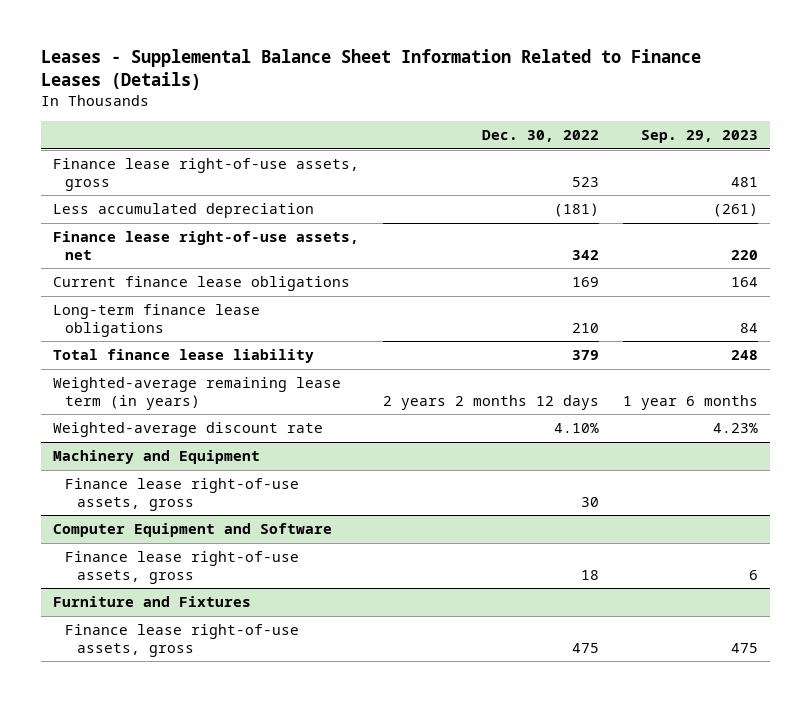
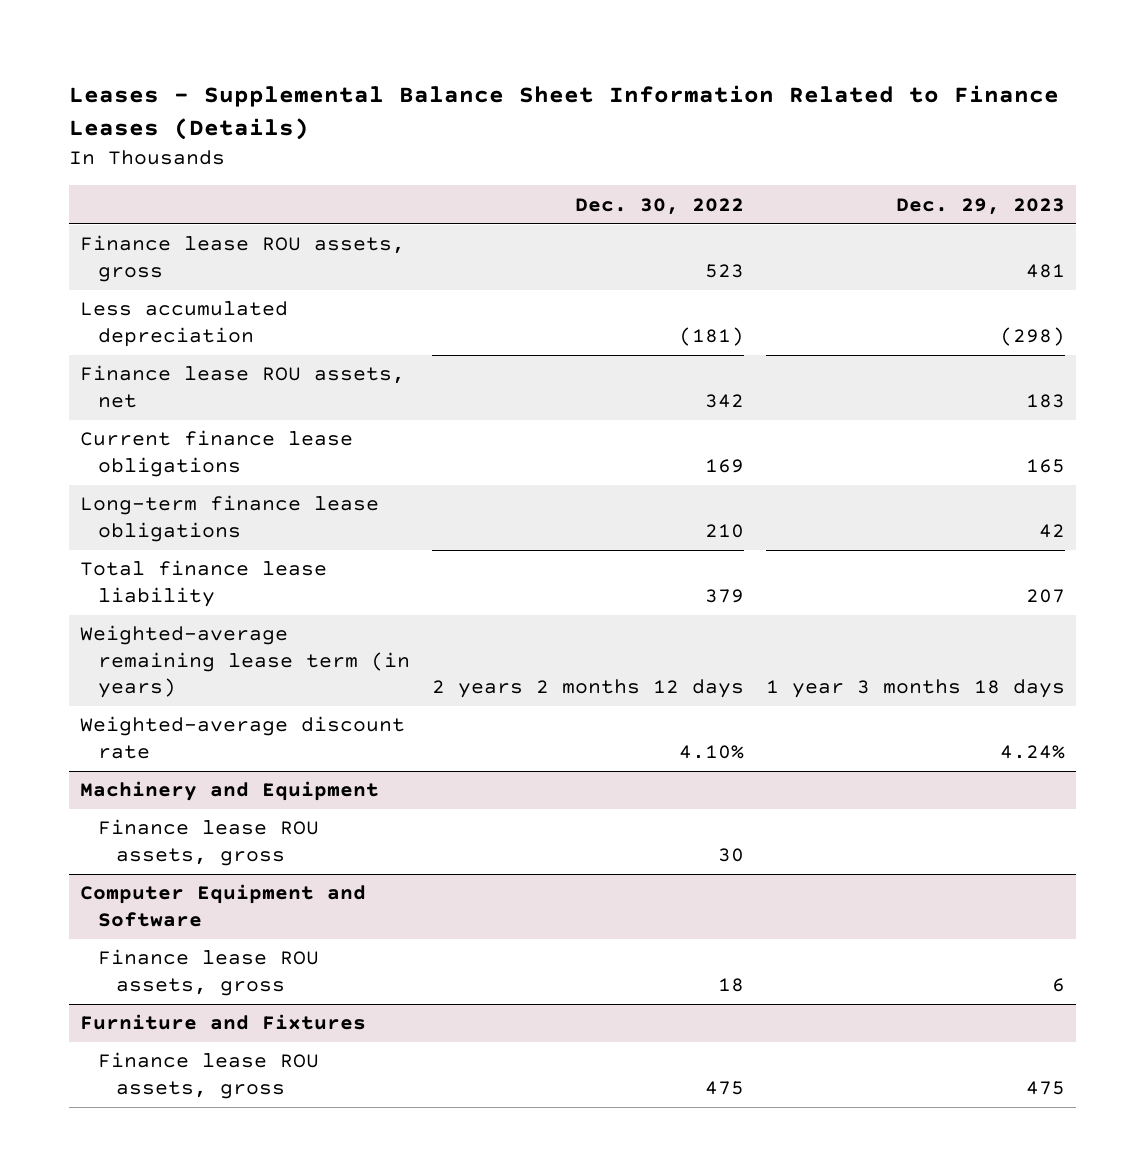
[641,130,759,144] Sep. 29, 2023 -> none
none -> [896,197,1066,215] Dec. 29, 2023
[52,158,359,191] Finance lease right-of-use assets, gross -> [80,235,406,282] Finance lease ROU assets, gross
[52,231,359,260] Finance lease right-of-use assets, net -> [80,365,406,408] Finance lease ROU assets, net
[64,478,299,511] Finance lease right-of-use assets, gross -> [98,819,320,866] Finance lease ROU assets, gross
[64,551,299,584] Finance lease right-of-use assets, gross -> [98,949,320,996] Finance lease ROU assets, gross
[64,624,299,657] Finance lease right-of-use assets, gross -> [98,1052,320,1099] Finance lease ROU assets, gross

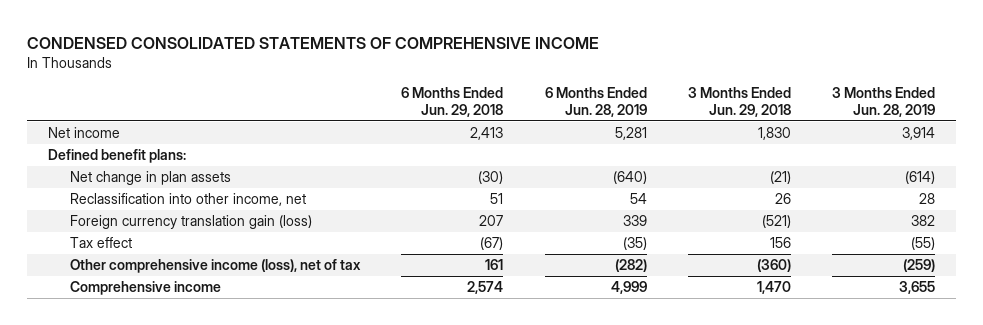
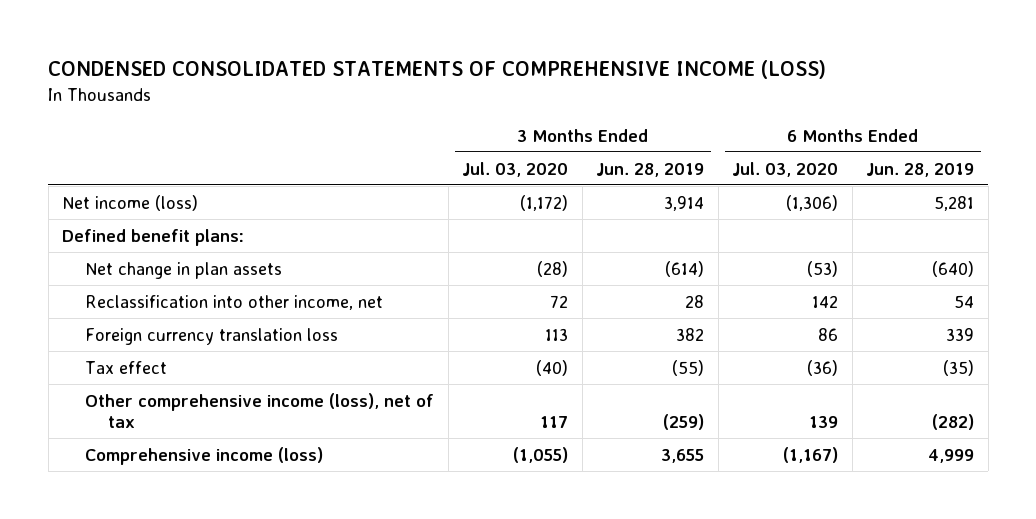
[26,36,599,49] CONDENSED CONSOLIDATED STATEMENTS OF COMPREHENSIVE INCOME -> [48,60,827,80] CONDENSED CONSOLIDATED STATEMENTS OF COMPREHENSIVE INCOME (LOSS)
[401,86,504,117] 6 Months Ended Jun. 29, 2018 -> none
[687,86,791,117] 3 Months Ended Jun. 29, 2018 -> none
none -> [462,161,569,177] Jul. 03, 2020
none -> [732,161,839,177] Jul. 03, 2020
[47,127,120,139] Net income -> [62,194,199,211] Net income (loss)
[69,215,312,230] Foreign currency translation gain (loss) -> [85,327,339,345] Foreign currency translation loss
[69,281,221,296] Comprehensive income -> [85,446,324,465] Comprehensive income (loss)

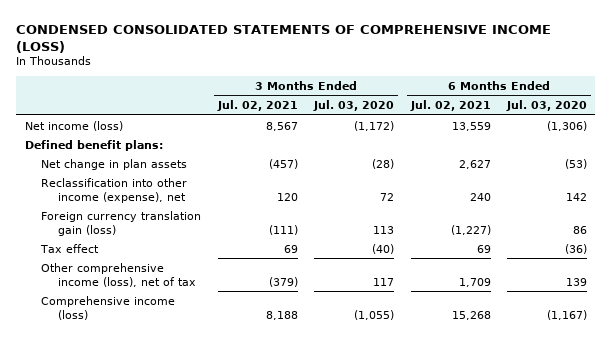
[596,162,705,177] Jun. 28, 2019 -> none
[866,162,975,177] Jun. 28, 2019 -> none
none -> [216,99,298,111] Jul. 02, 2021
none -> [409,99,491,111] Jul. 02, 2021
[85,294,384,310] Reclassification into other income, net -> [41,177,188,203] Reclassification into other income (expense), net
[85,327,339,345] Foreign currency translation loss -> [41,210,202,236] Foreign currency translation gain (loss)

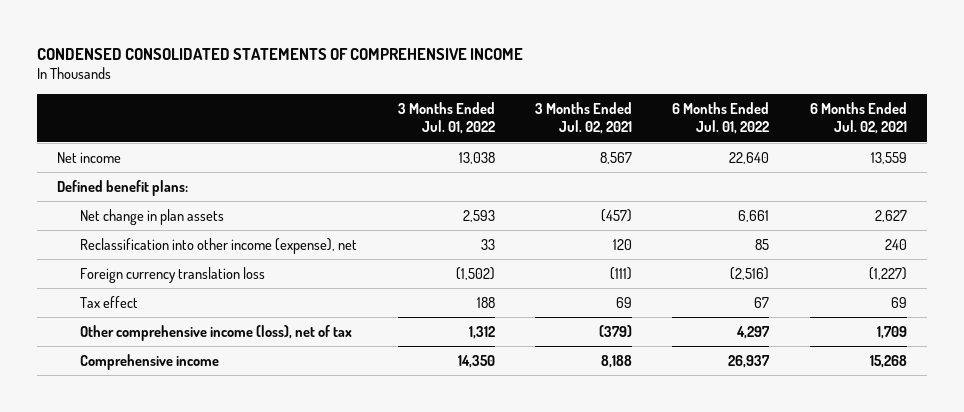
[16,24,552,53] CONDENSED CONSOLIDATED STATEMENTS OF COMPREHENSIVE INCOME (LOSS) -> [37,47,524,60] CONDENSED CONSOLIDATED STATEMENTS OF COMPREHENSIVE INCOME
[313,99,395,111] Jul. 03, 2020 -> none
[506,99,588,111] Jul. 03, 2020 -> none
none -> [397,101,495,135] 3 Months Ended Jul. 01, 2022
none -> [672,101,770,135] 6 Months Ended Jul. 01, 2022
[24,120,123,131] Net income (loss) -> [57,151,122,163] Net income
[41,210,202,236] Foreign currency translation gain (loss) -> [80,266,266,283] Foreign currency translation loss
[41,295,176,320] Comprehensive income (loss) -> [80,353,220,370] Comprehensive income

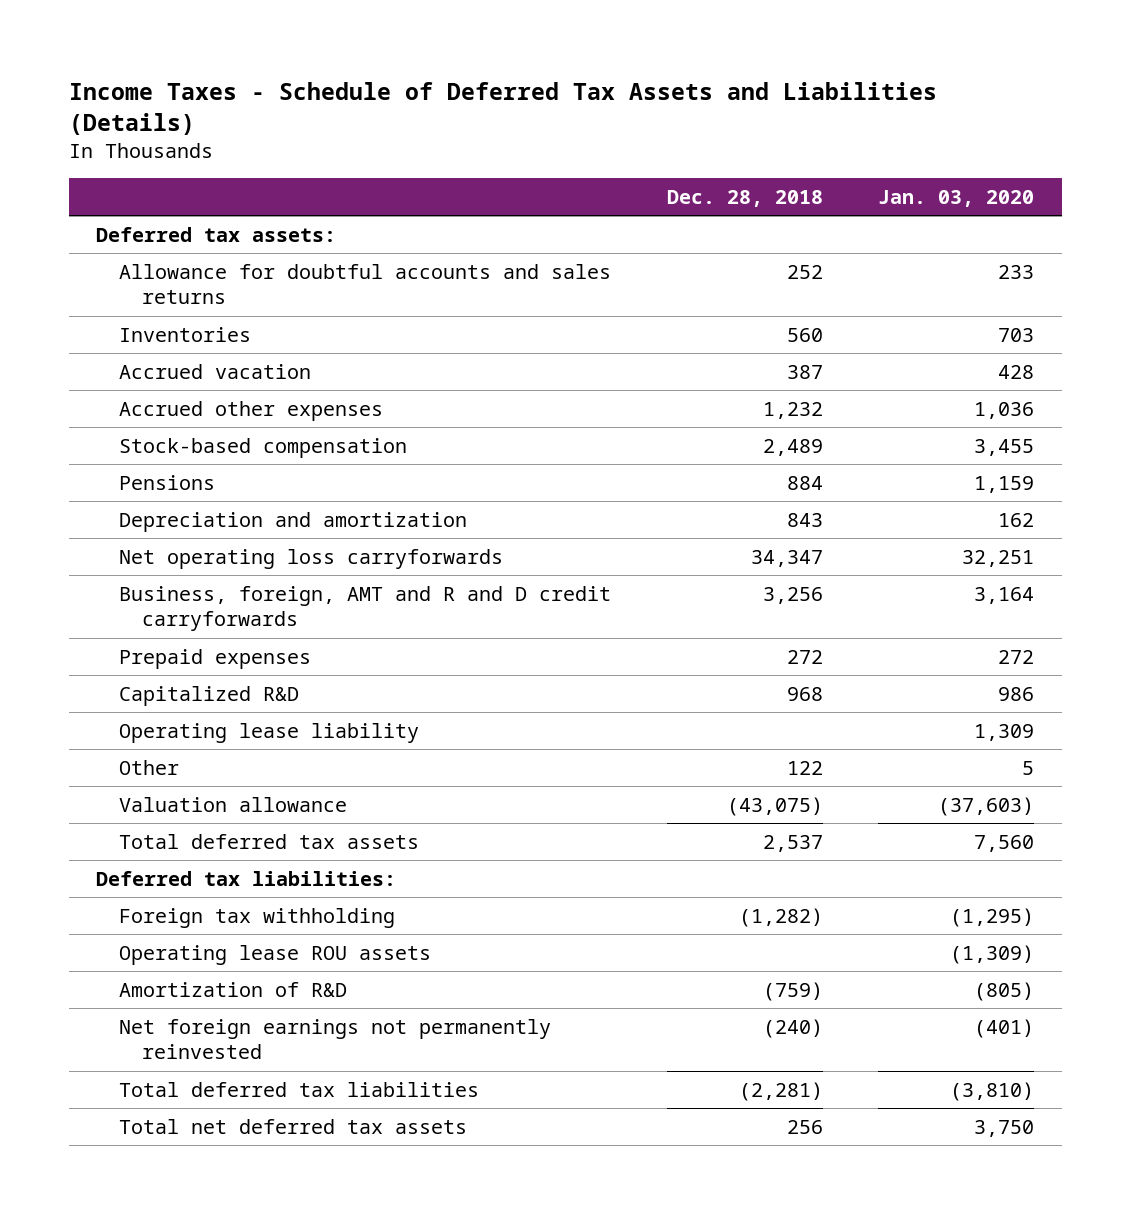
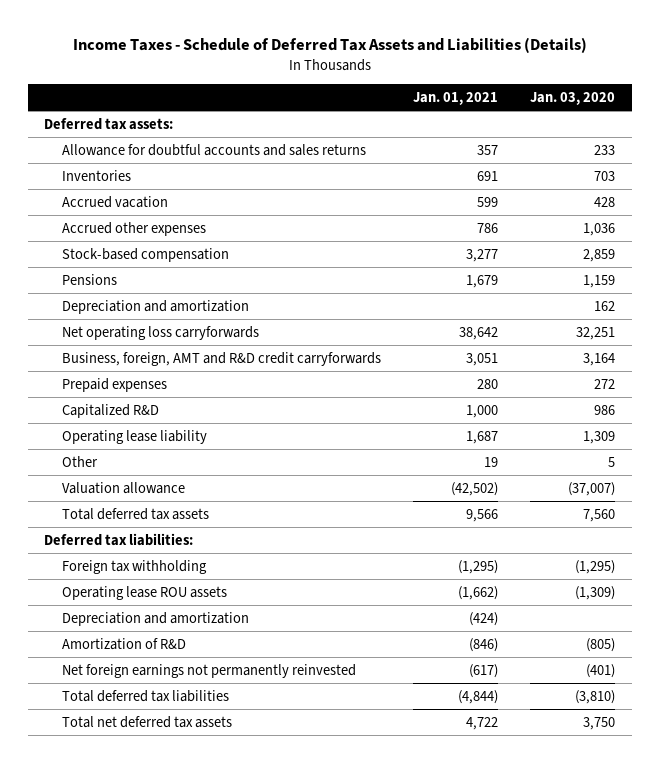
[666,189,823,207] Dec. 28, 2018 -> none
none -> [413,92,499,106] Jan. 01, 2021
[974,438,1035,456] 3,455 -> [583,248,616,262] 2,859
[119,585,612,632] Business, foreign, AMT and R and D credit carryforwards -> [62,351,382,366] Business, foreign, AMT and R&D credit carryforwards
[938,796,1035,816] (37,603) -> [568,481,616,496] (37,007)
none -> [62,611,250,626] Depreciation and amortization

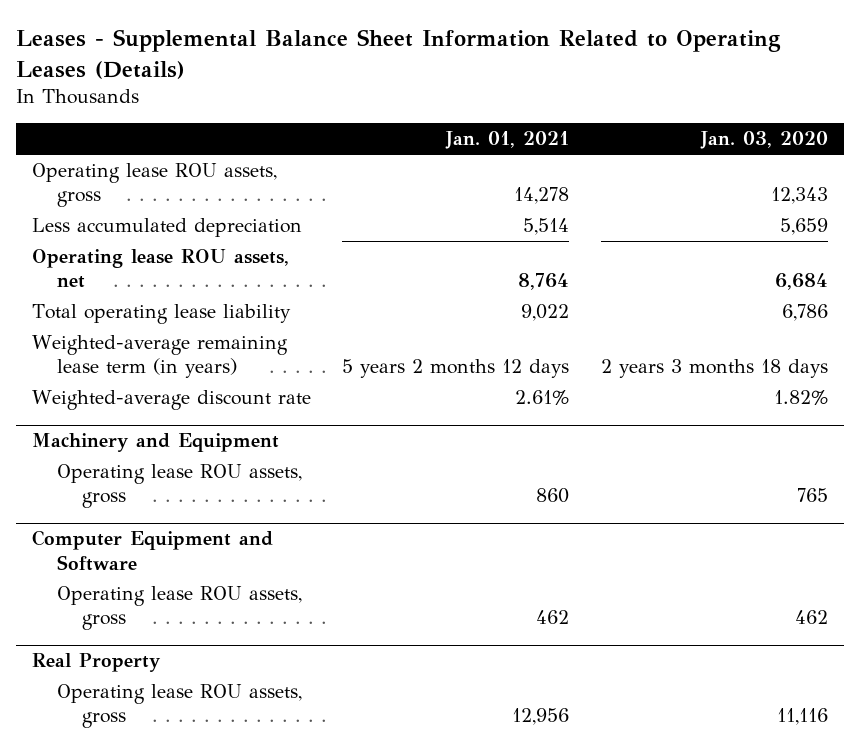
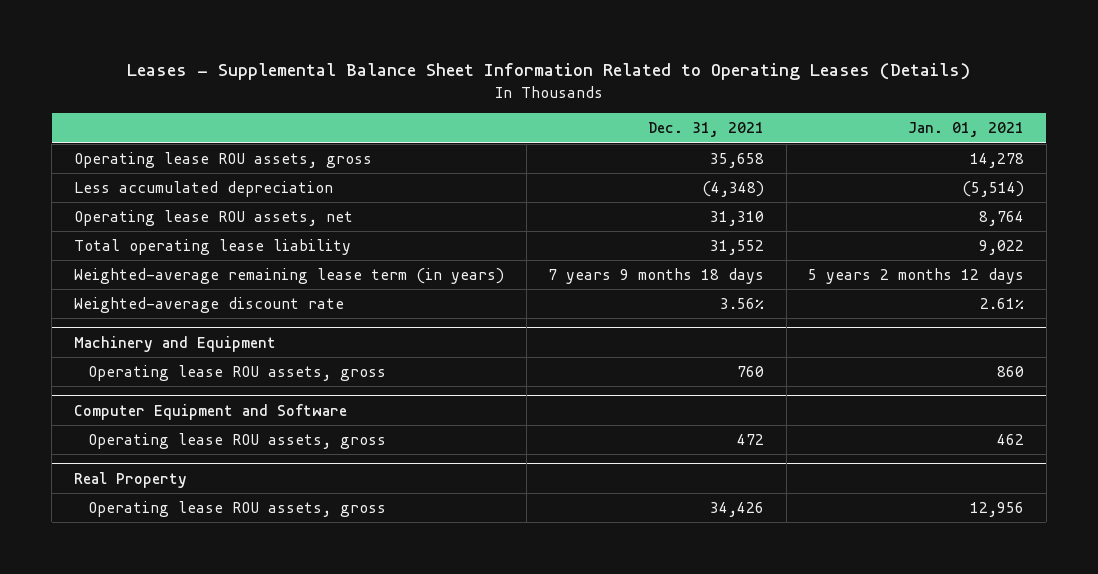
[699,131,828,150] Jan. 03, 2020 -> none
none -> [648,122,765,138] Dec. 31, 2021
[523,218,570,236] 5,514 -> [962,181,1025,198] (5,514)

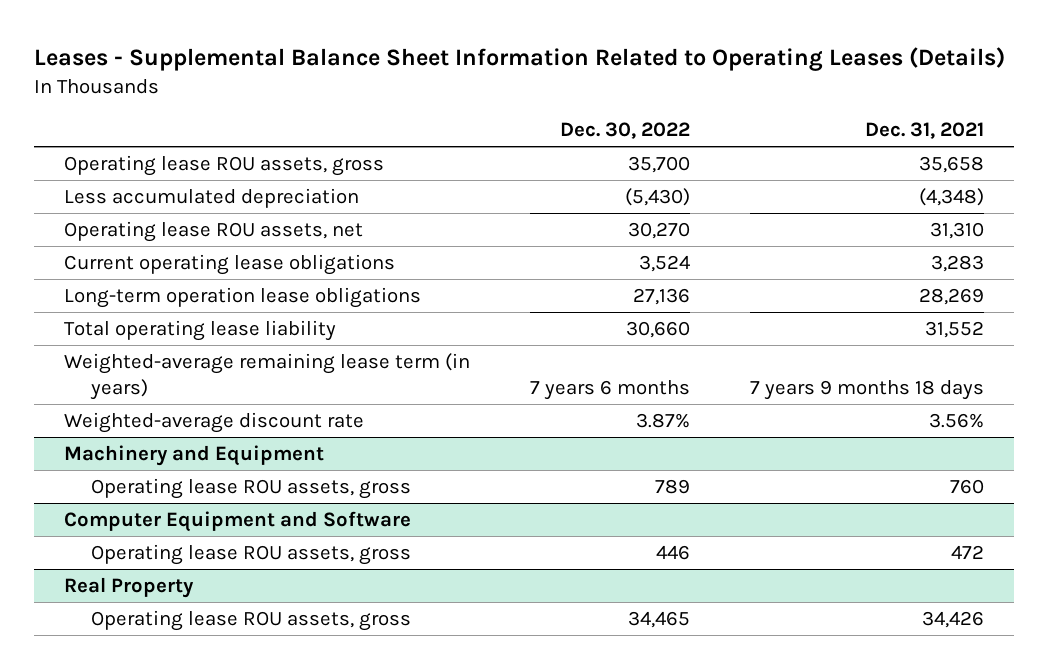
[908,122,1025,138] Jan. 01, 2021 -> none
none -> [559,121,690,139] Dec. 30, 2022
none -> [63,253,395,275] Current operating lease obligations
none -> [63,286,421,308] Long-term operation lease obligations

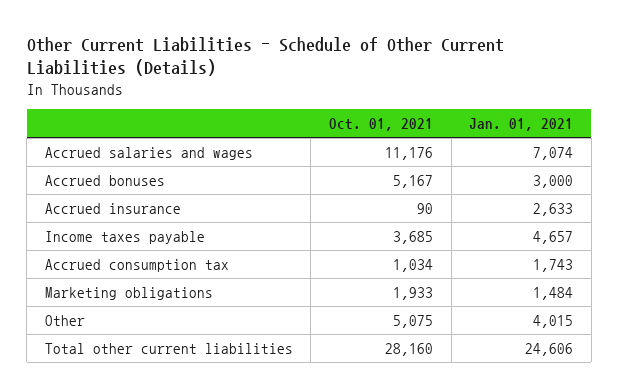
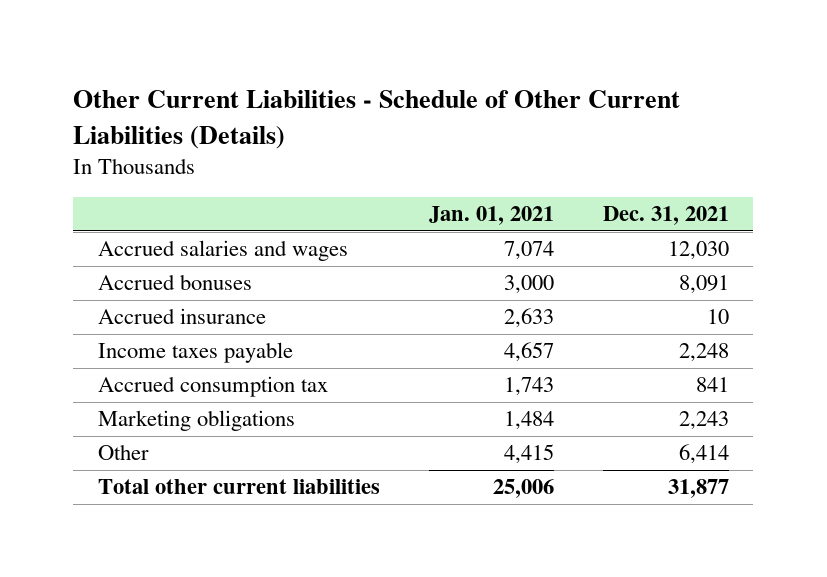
[328,118,433,132] Oct. 01, 2021 -> none
none -> [602,206,729,226] Dec. 31, 2021
[533,315,574,329] 4,015 -> [503,444,554,465] 4,415
[525,343,574,357] 24,606 -> [492,479,554,499] 25,006

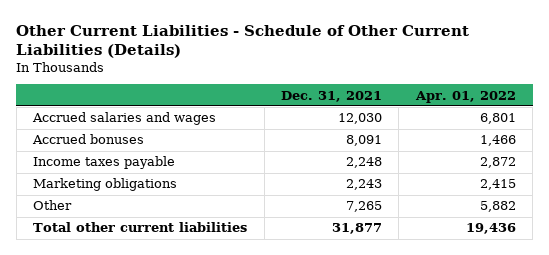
[428,206,554,226] Jan. 01, 2021 -> none
none -> [414,90,516,103] Apr. 01, 2022
[97,308,266,325] Accrued insurance -> none
[97,376,328,398] Accrued consumption tax -> none
[678,444,729,465] 6,414 -> [345,201,382,213] 7,265

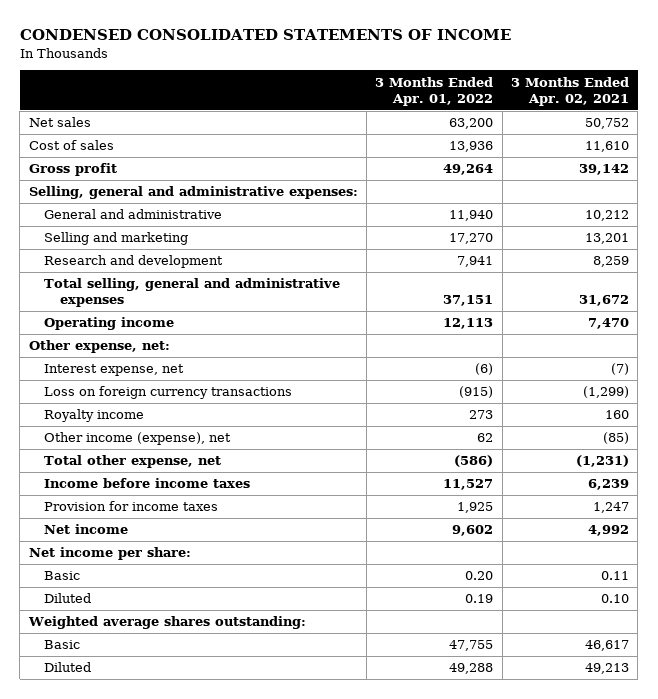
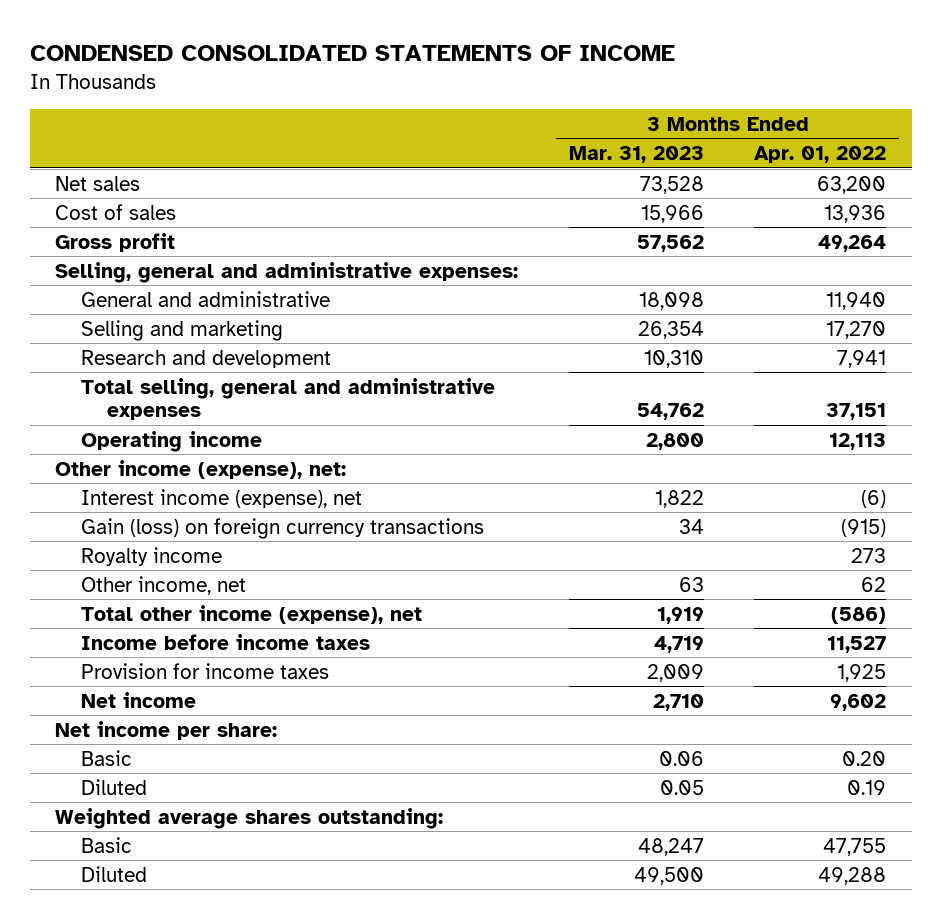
[510,76,629,106] 3 Months Ended Apr. 02, 2021 -> none
none -> [568,146,704,164] Mar. 31, 2023
[28,340,170,354] Other expense, net: -> [54,459,346,479] Other income (expense), net:
[44,364,185,377] Interest expense, net -> [80,488,362,508] Interest income (expense), net
[44,386,293,400] Loss on foreign currency transactions -> [80,517,484,539] Gain (loss) on foreign currency transactions
[44,432,232,446] Other income (expense), net -> [80,575,246,595] Other income, net
[44,455,222,469] Total other expense, net -> [80,604,422,624] Total other income (expense), net

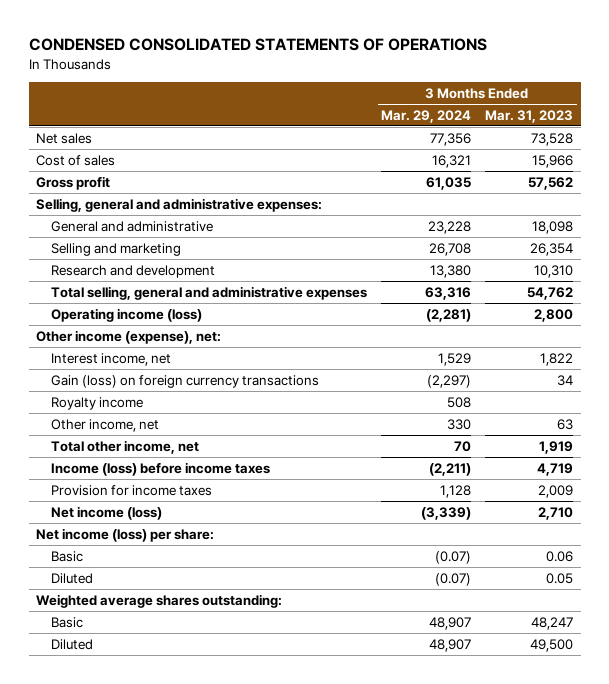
[29,45,675,62] CONDENSED CONSOLIDATED STATEMENTS OF INCOME -> [28,38,487,52] CONDENSED CONSOLIDATED STATEMENTS OF OPERATIONS
[754,146,887,164] Apr. 01, 2022 -> none
none -> [381,109,472,123] Mar. 29, 2024
[80,430,262,452] Operating income -> [51,307,203,322] Operating income (loss)
[80,488,362,508] Interest income (expense), net -> [51,352,172,366] Interest income, net
[80,604,422,624] Total other income (expense), net -> [51,439,200,454] Total other income, net
[80,633,370,650] Income before income taxes -> [51,461,271,476] Income (loss) before income taxes
[80,691,196,708] Net income -> [51,505,163,520] Net income (loss)
[54,720,277,740] Net income per share: -> [35,527,214,542] Net income (loss) per share:

